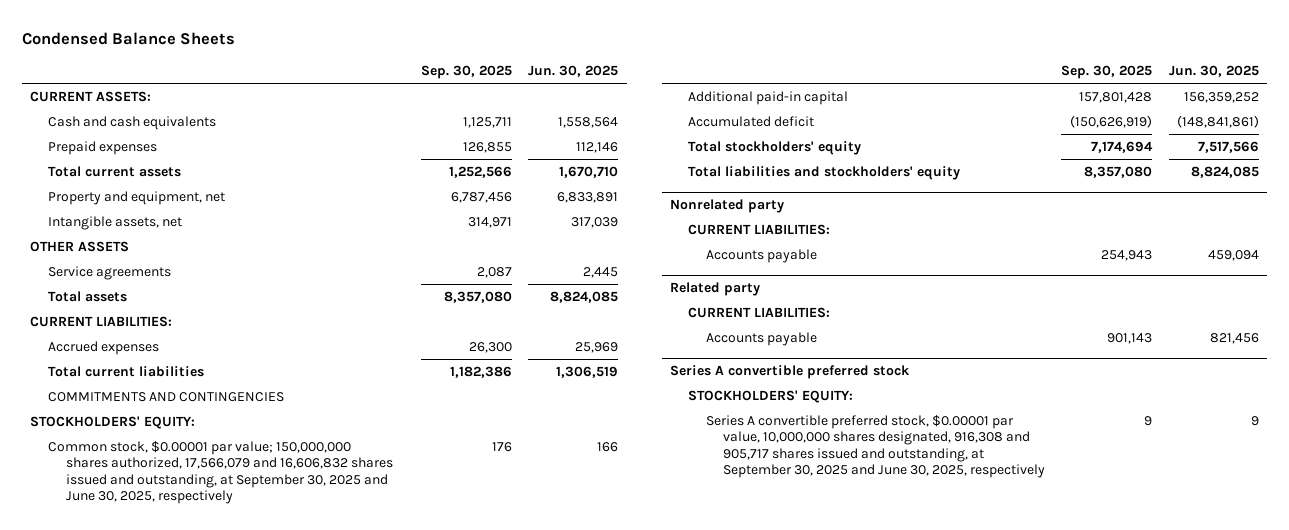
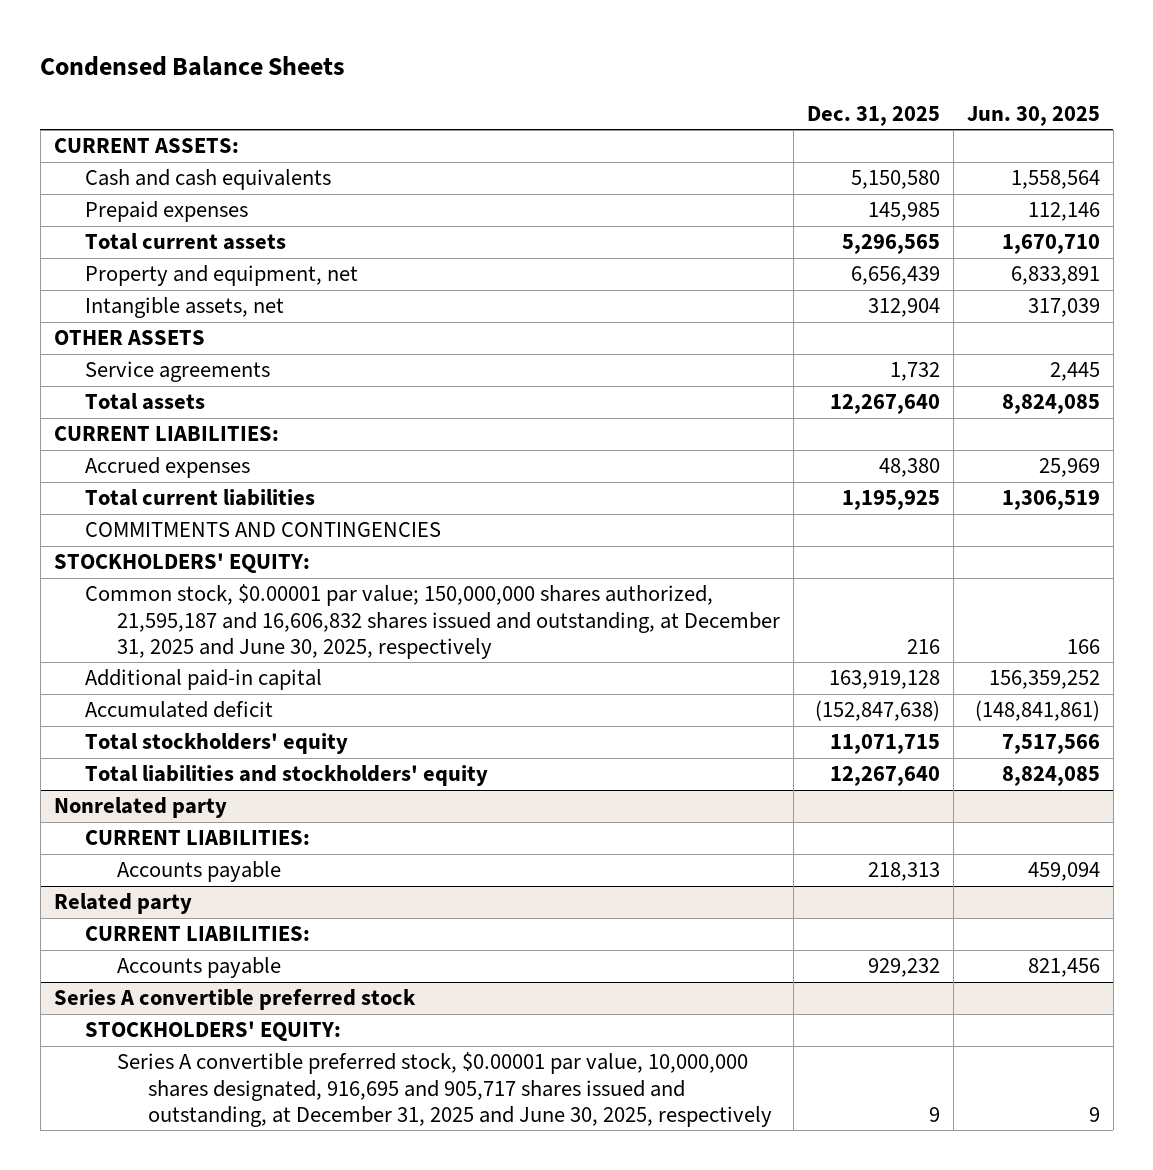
[421,65,513,80] Sep. 30, 2025 -> none
none -> [806,105,940,126] Dec. 31, 2025
[47,440,393,505] Common stock, $0.00001 par value; 150,000,000 shares authorized, 17,566,079 and 16,606,832 shares issued and outstanding, at September 30, 2025 and June 30, 2025, respectively -> [85,584,780,659] Common stock, $0.00001 par value; 150,000,000 shares authorized, 21,595,187 and 16,606,832 shares issued and outstanding, at December 31, 2025 and June 30, 2025, respectively
[705,414,1046,479] Series A convertible preferred stock, $0.00001 par value, 10,000,000 shares designated, 916,308 and 905,717 shares issued and outstanding, at September 30, 2025 and June 30, 2025, respectively -> [116,1052,773,1127] Series A convertible preferred stock, $0.00001 par value, 10,000,000 shares designated, 916,695 and 905,717 shares issued and outstanding, at December 31, 2025 and June 30, 2025, respectively

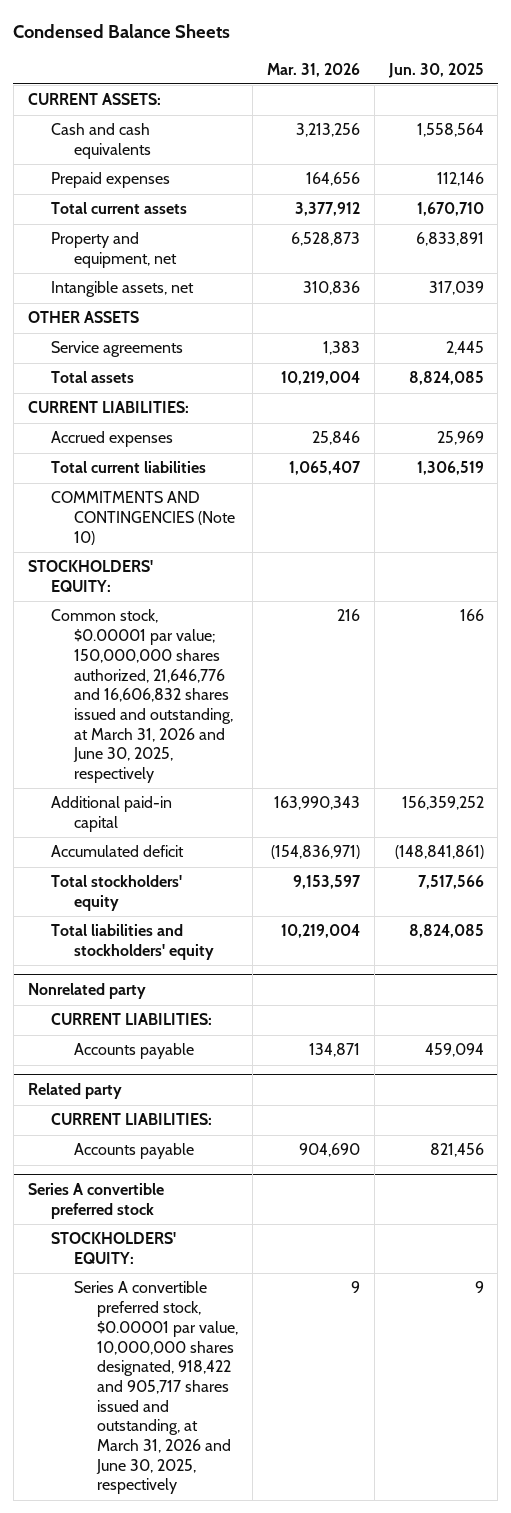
[806,105,940,126] Dec. 31, 2025 -> none
none -> [266,62,360,77] Mar. 31, 2026
[85,522,442,538] COMMITMENTS AND CONTINGENCIES -> [50,491,235,545] COMMITMENTS AND CONTINGENCIES (Note 10)
[85,584,780,659] Common stock, $0.00001 par value; 150,000,000 shares authorized, 21,595,187 and 16,606,832 shares issued and outstanding, at December 31, 2025 and June 30, 2025, respectively -> [50,609,233,784] Common stock, $0.00001 par value; 150,000,000 shares authorized, 21,646,776 and 16,606,832 shares issued and outstanding, at March 31, 2026 and June 30, 2025, respectively
[116,1052,773,1127] Series A convertible preferred stock, $0.00001 par value, 10,000,000 shares designated, 916,695 and 905,717 shares issued and outstanding, at December 31, 2025 and June 30, 2025, respectively -> [73,1281,238,1495] Series A convertible preferred stock, $0.00001 par value, 10,000,000 shares designated, 918,422 and 905,717 shares issued and outstanding, at March 31, 2026 and June 30, 2025, respectively

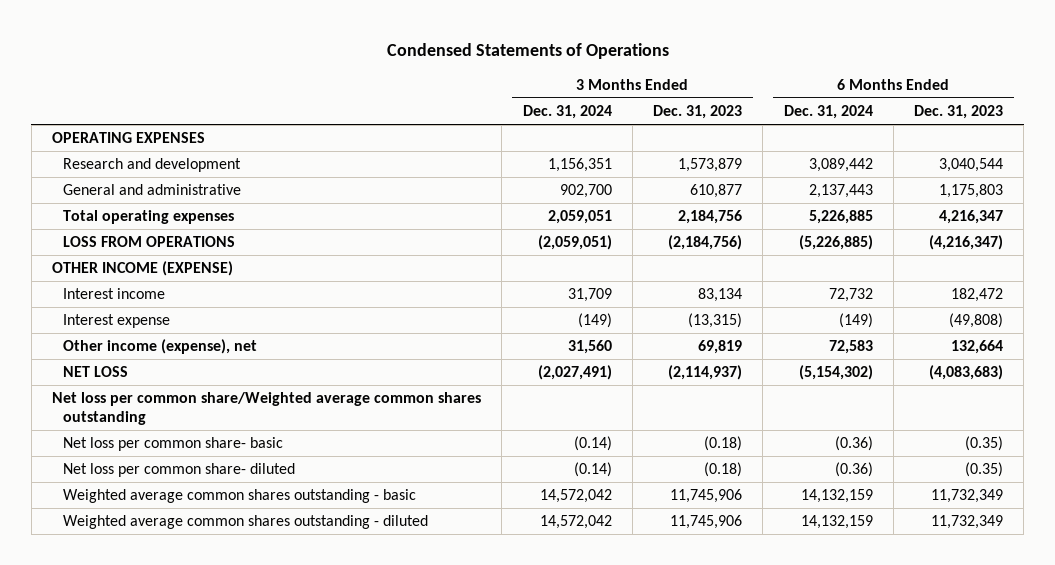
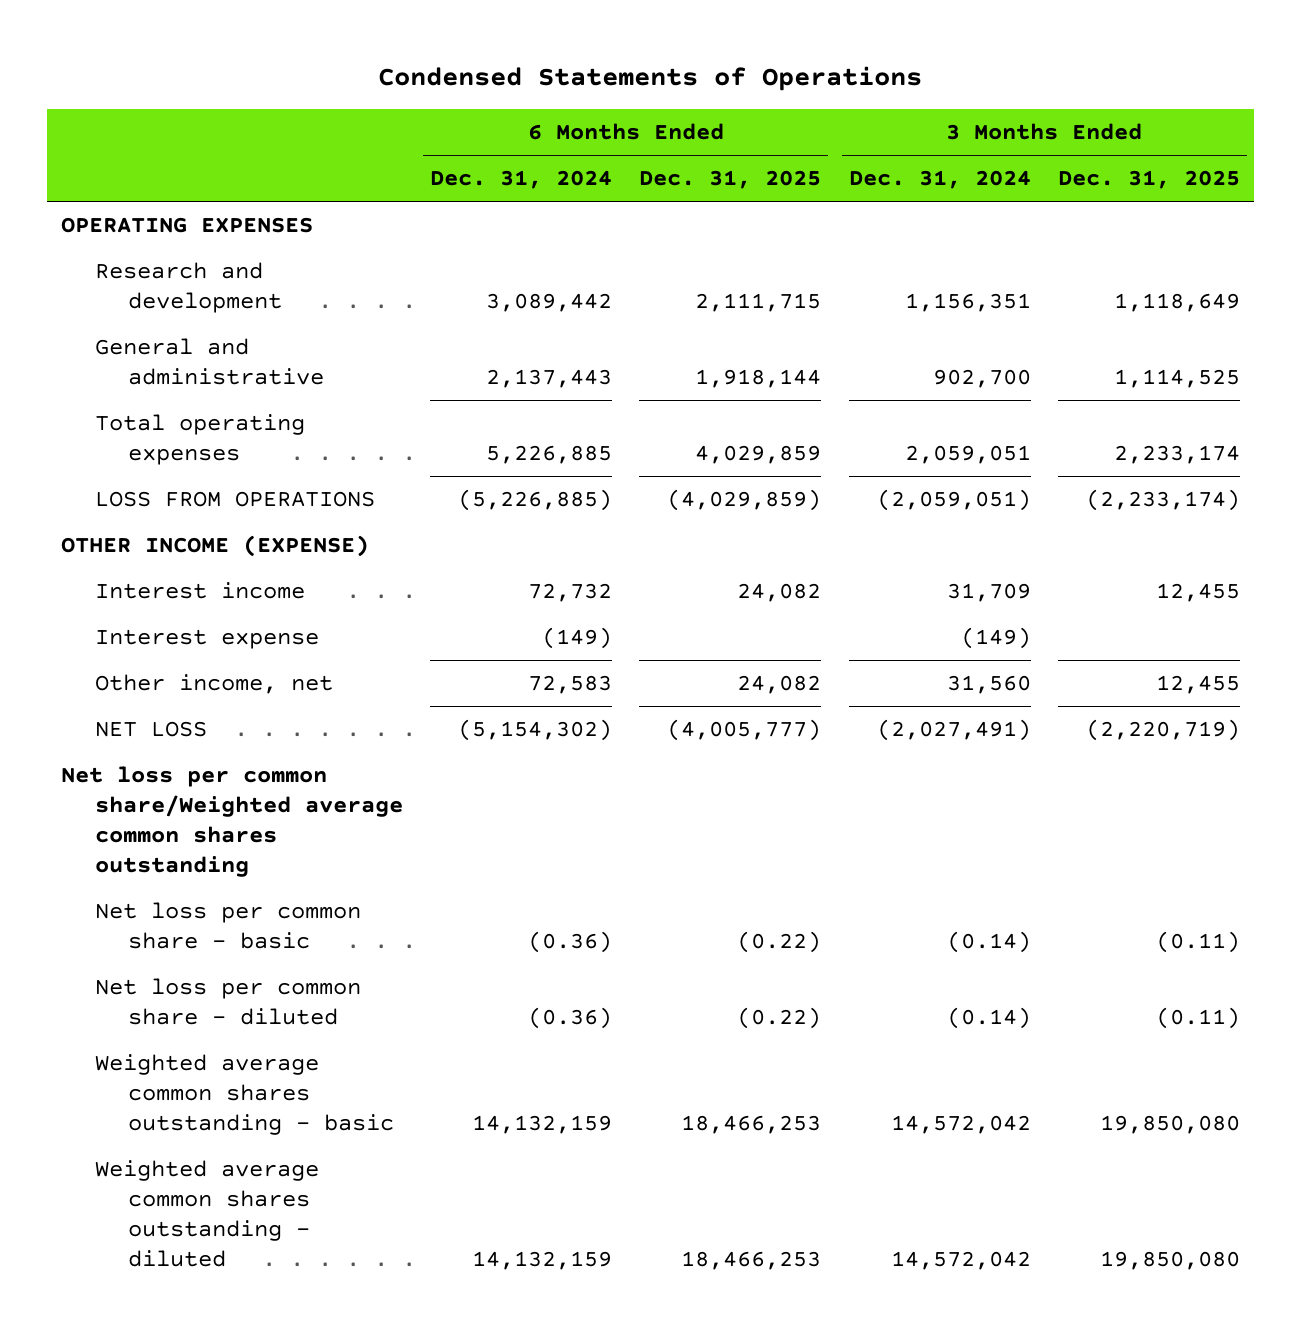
[653,105,743,120] Dec. 31, 2023 -> none
[914,105,1004,120] Dec. 31, 2023 -> none
none -> [639,170,822,190] Dec. 31, 2025
none -> [1057,170,1240,190] Dec. 31, 2025
[63,339,258,355] Other income (expense), net -> [94,674,333,695] Other income, net
[63,437,284,452] Net loss per common share- basic -> [94,902,361,950] Net loss per common share - basic
[63,463,296,478] Net loss per common share- diluted -> [94,978,361,1026] Net loss per common share - diluted

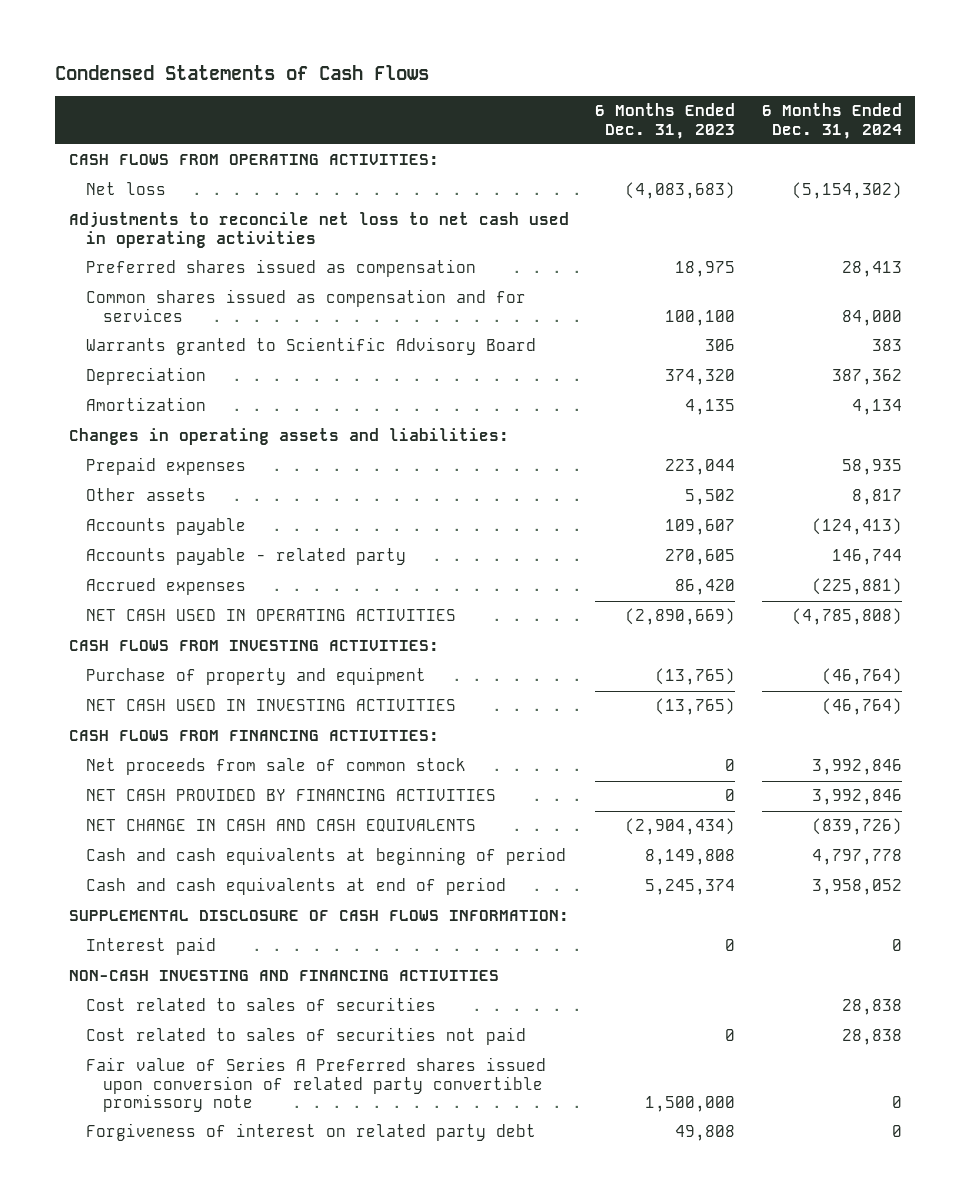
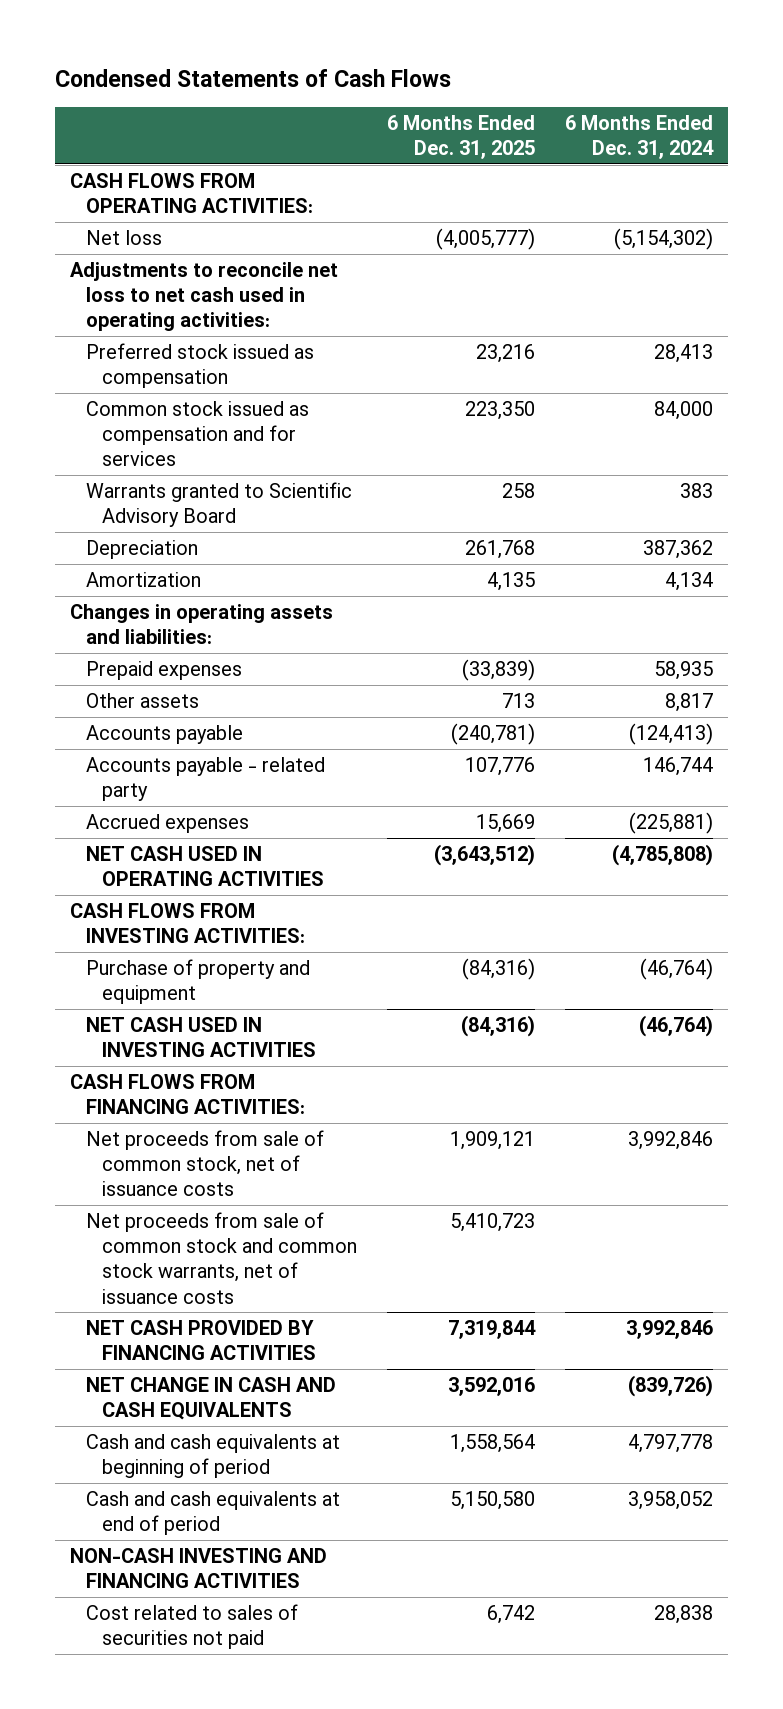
[595,103,736,139] 6 Months Ended Dec. 31, 2023 -> none
none -> [386,114,535,159] 6 Months Ended Dec. 31, 2025
[68,212,569,248] Adjustments to reconcile net loss to net cash used in operating activities -> [70,262,339,332] Adjustments to reconcile net loss to net cash used in operating activities:
[85,259,476,278] Preferred shares issued as compensation -> [85,343,314,389] Preferred stock issued as compensation
[85,289,526,322] Common shares issued as compensation and for services -> [85,401,309,467] Common stock issued as compensation and for services
[85,758,466,776] Net proceeds from sale of common stock -> [85,1130,324,1197] Net proceeds from sale of common stock, net of issuance costs
none -> [85,1212,357,1304] Net proceeds from sale of common stock and common stock warrants, net of issuance costs
[68,910,569,922] SUPPLEMENTAL DISCLOSURE OF CASH FLOWS INFORMATION: -> none
[85,937,216,956] Interest paid -> none
[85,997,436,1012] Cost related to sales of securities -> none
[85,1057,546,1113] Fair value of Series A Preferred shares issued upon conversion of related party convertible promissory note -> none
[85,1123,536,1142] Forgiveness of interest on related party debt -> none

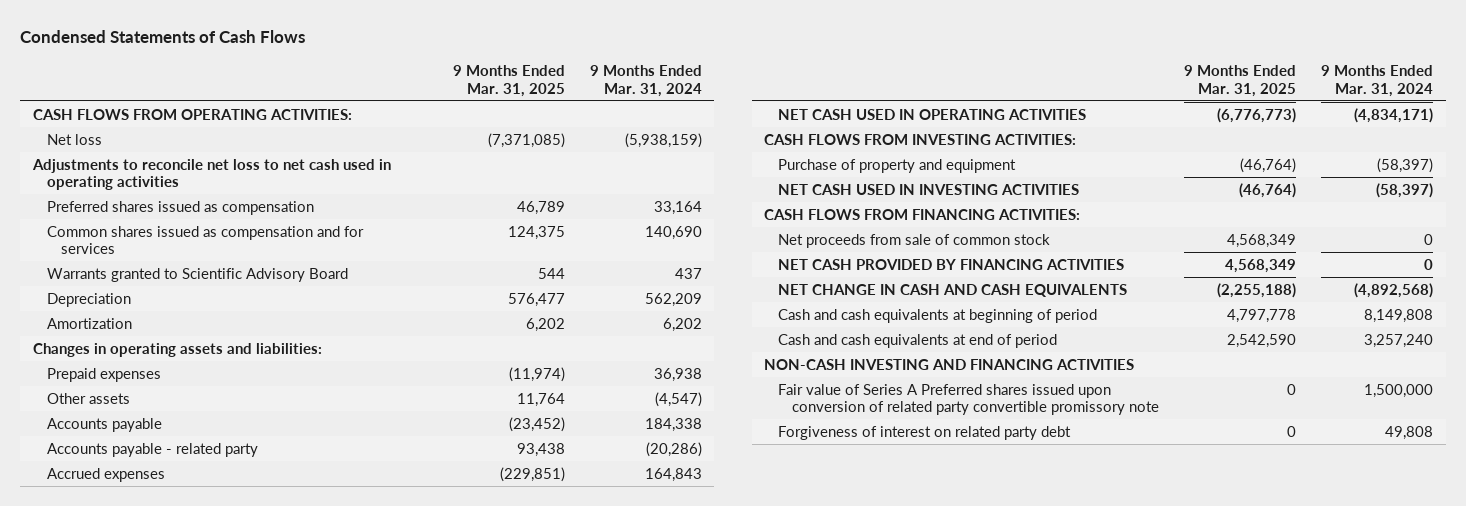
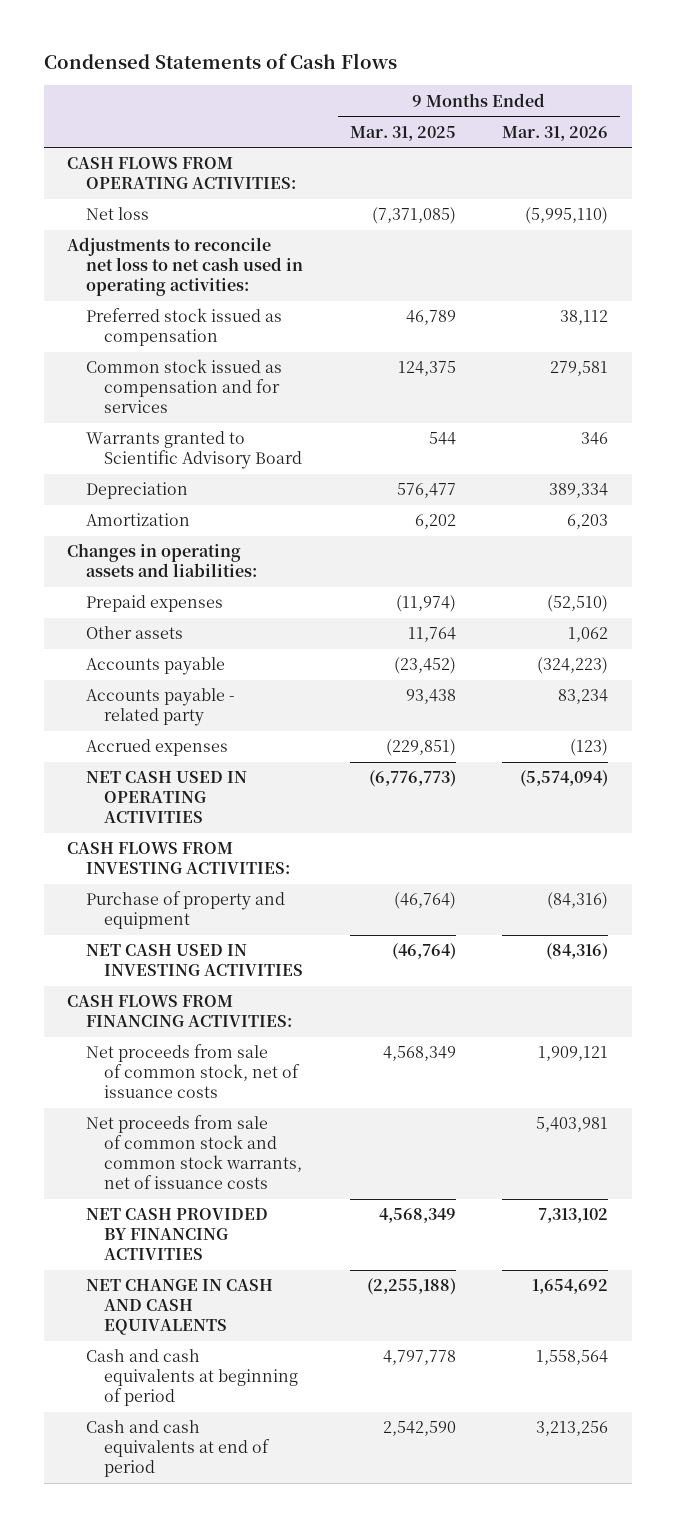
[589,64,702,97] 9 Months Ended Mar. 31, 2024 -> none
none -> [502,125,609,141] Mar. 31, 2026
[31,158,391,191] Adjustments to reconcile net loss to net cash used in operating activities -> [67,237,303,297] Adjustments to reconcile net loss to net cash used in operating activities:
[46,200,314,215] Preferred shares issued as compensation -> [85,308,282,347] Preferred stock issued as compensation
[46,225,364,255] Common shares issued as compensation and for services -> [85,359,282,414] Common stock issued as compensation and for services
[778,233,1051,248] Net proceeds from sale of common stock -> [85,1044,301,1099] Net proceeds from sale of common stock, net of issuance costs
none -> [85,1115,303,1190] Net proceeds from sale of common stock and common stock warrants, net of issuance costs
[764,358,1135,370] NON-CASH INVESTING AND FINANCING ACTIVITIES -> none
[778,383,1160,416] Fair value of Series A Preferred shares issued upon conversion of related party convertible promissory note -> none
[778,425,1072,440] Forgiveness of interest on related party debt -> none

